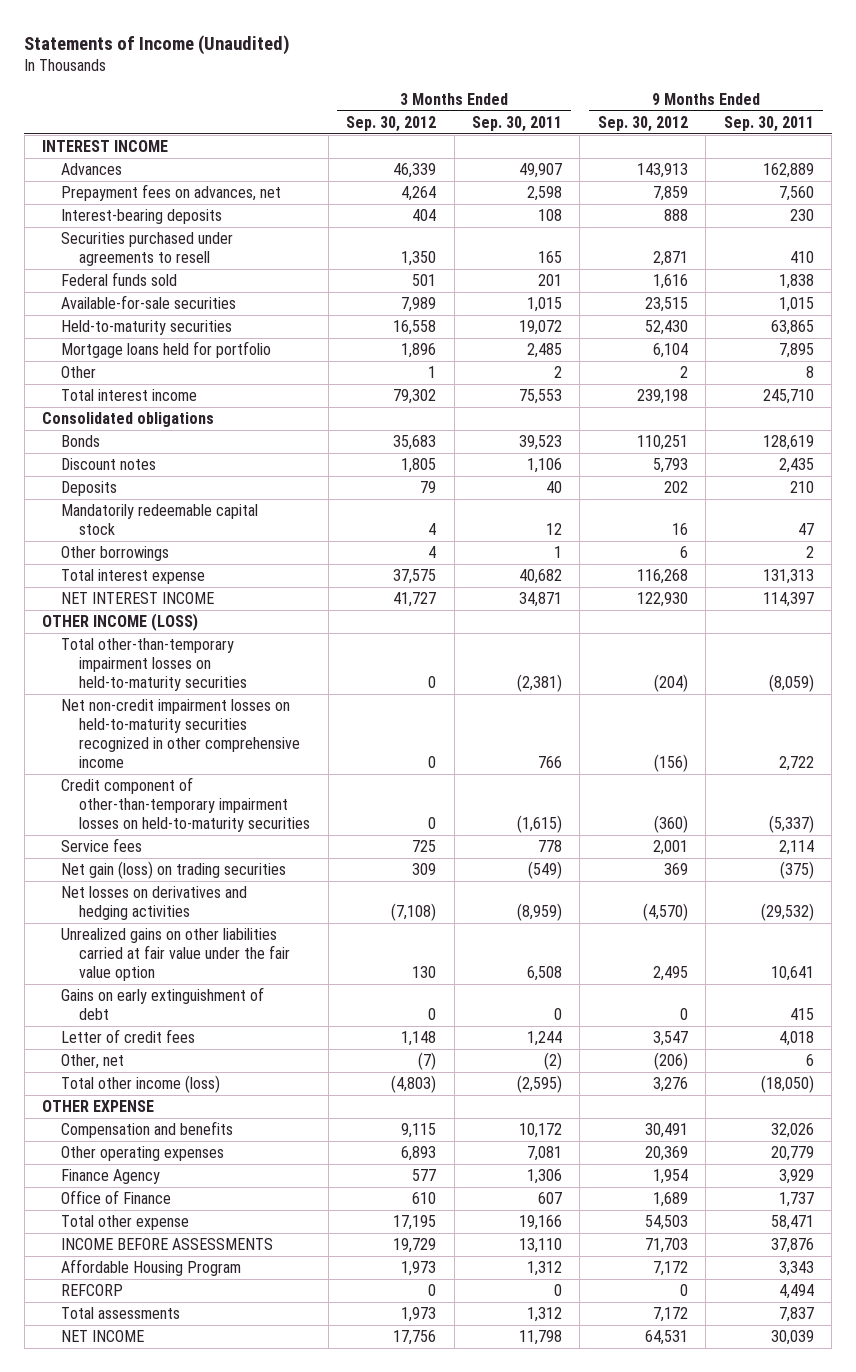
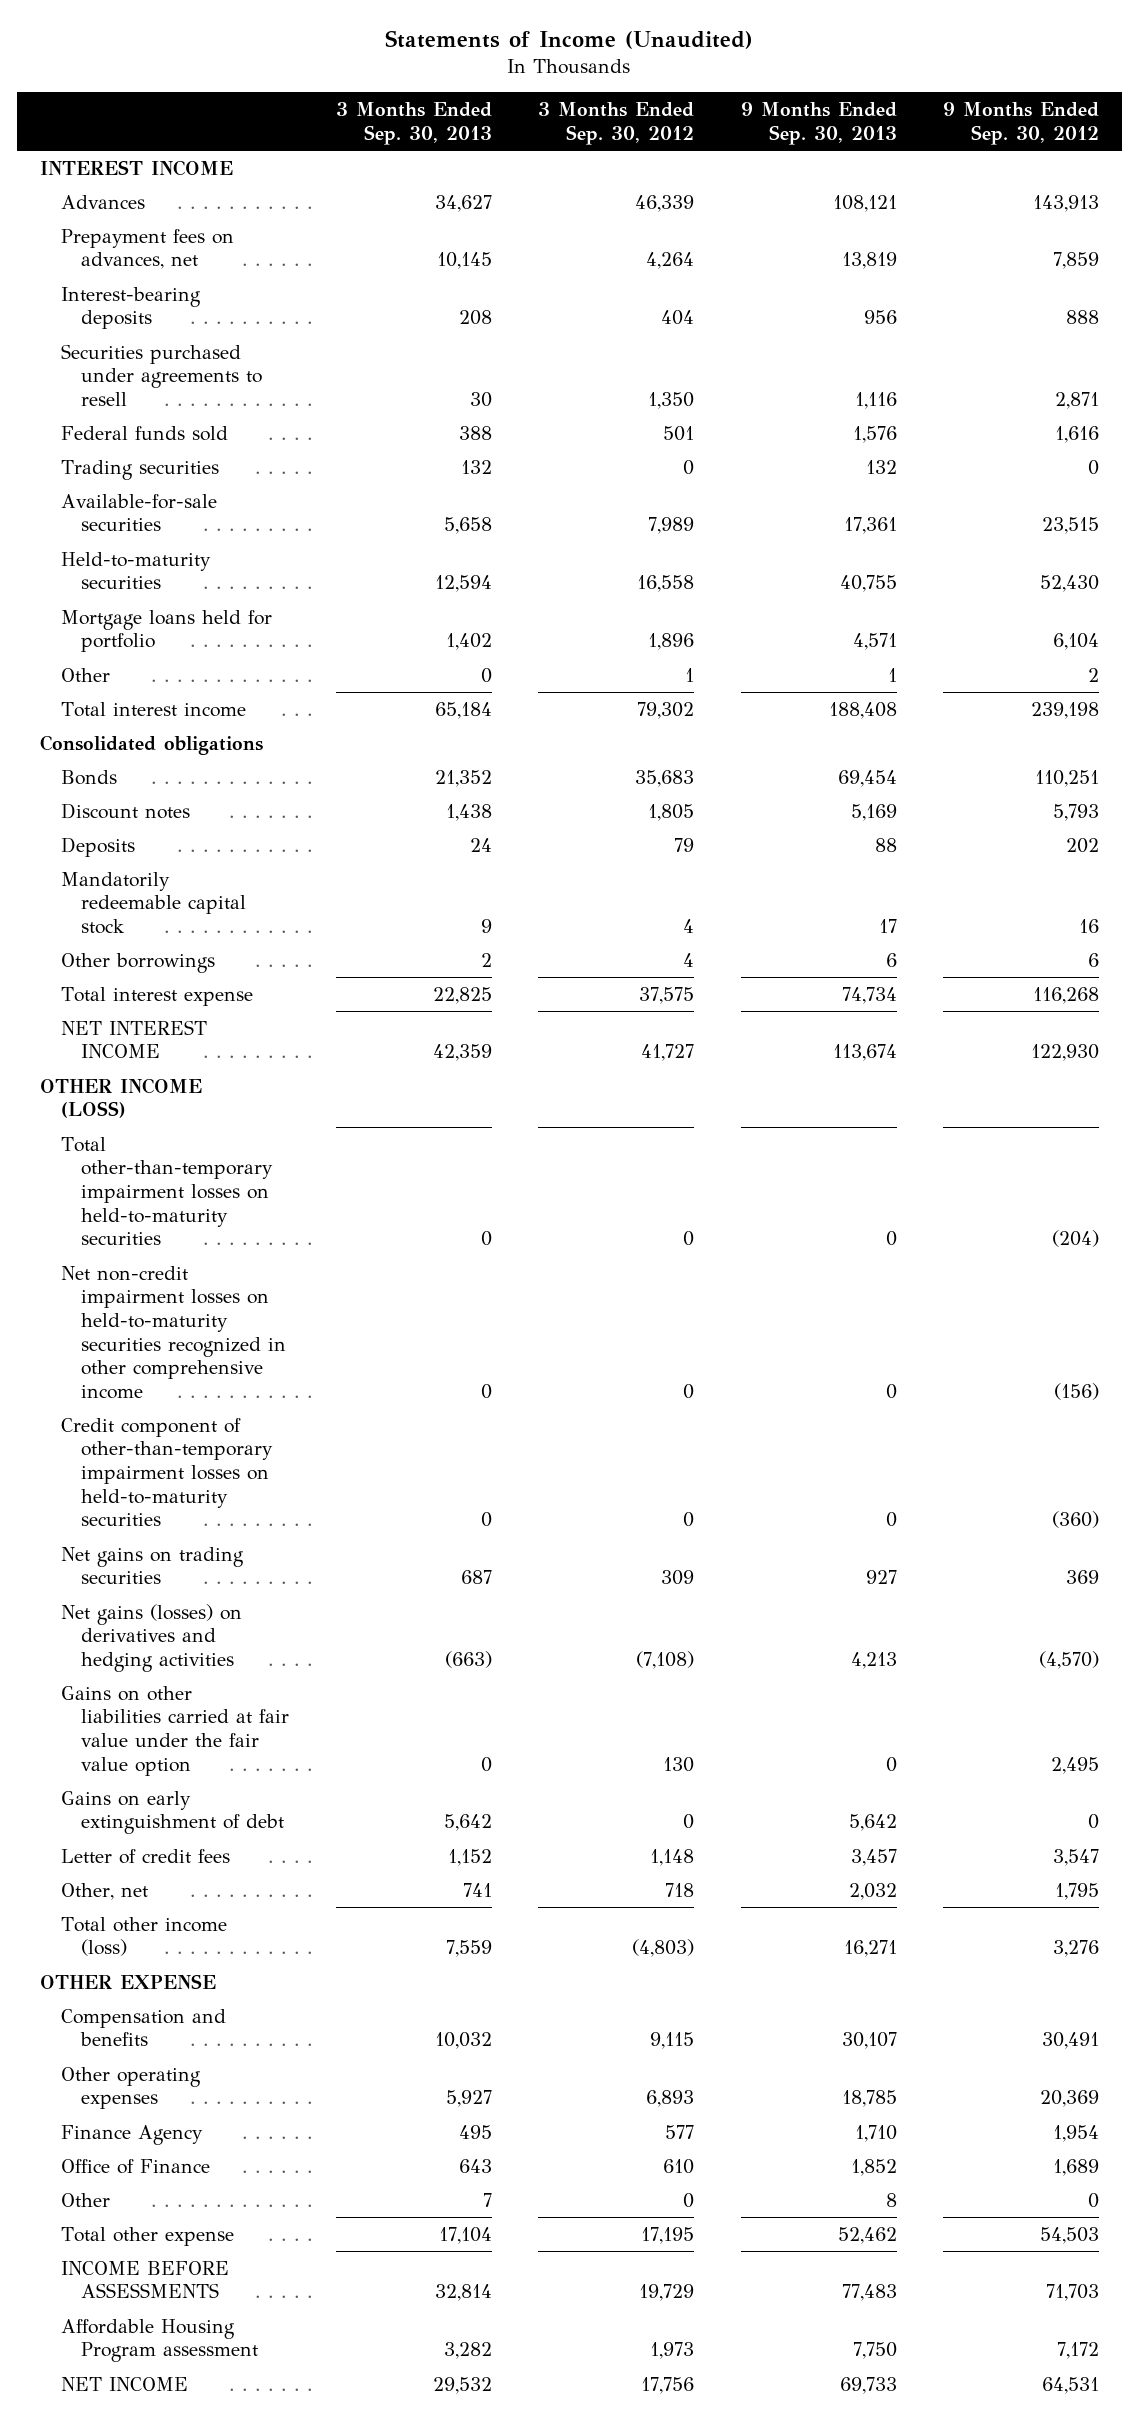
[472,116,563,133] Sep. 30, 2011 -> none
[723,116,814,133] Sep. 30, 2011 -> none
none -> [335,102,492,145] 3 Months Ended Sep. 30, 2013
none -> [740,102,897,145] 9 Months Ended Sep. 30, 2013
none -> [60,459,219,480] Trading securities
[60,838,142,853] Service fees -> none
[60,861,286,880] Net gain (loss) on trading securities -> [60,1546,244,1585] Net gains on trading securities
[60,886,247,921] Net losses on derivatives and hedging activities -> [60,1603,242,1673] Net gains (losses) on derivatives and hedging activities
[60,928,291,982] Unrealized gains on other liabilities carried at fair value under the fair value option -> [60,1685,290,1776] Gains on other liabilities carried at fair value under the fair value option
[418,1052,437,1071] (7) -> [665,1882,695,1897] 718
[653,1052,688,1071] (206) -> [1054,1882,1099,1900] 1,795
none -> [60,2192,110,2207] Other
[60,1284,123,1297] REFCORP -> none
[60,1307,180,1320] Total assessments -> none
[60,1259,241,1277] Affordable Housing Program -> [60,2318,259,2363] Affordable Housing Program assessment

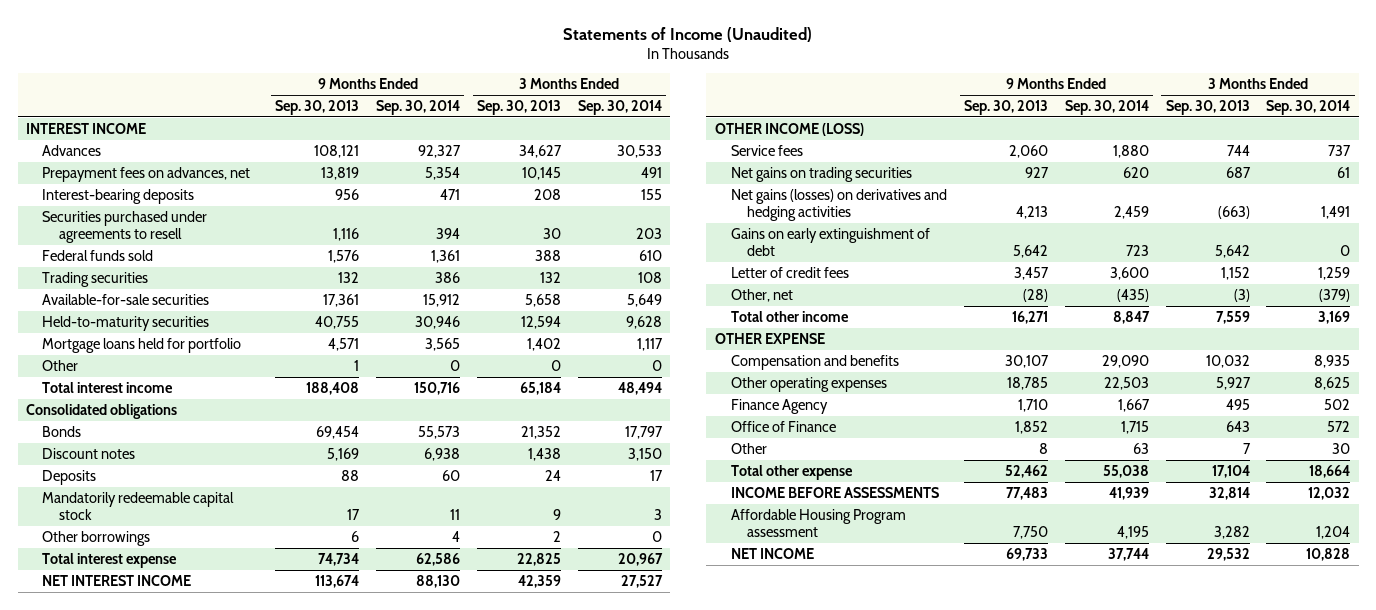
[538,102,695,145] 3 Months Ended Sep. 30, 2012 -> none
[942,102,1099,145] 9 Months Ended Sep. 30, 2012 -> none
none -> [376,99,461,115] Sep. 30, 2014
none -> [577,99,662,115] Sep. 30, 2014
[60,1136,274,1246] Total other-than-temporary impairment losses on held-to-maturity securities -> none
[60,1265,287,1399] Net non-credit impairment losses on held-to-maturity securities recognized in other comprehensive income -> none
[60,1417,274,1527] Credit component of other-than-temporary impairment losses on held-to-maturity securities -> none
none -> [731,144,804,156] Service fees
[60,1685,290,1776] Gains on other liabilities carried at fair value under the fair value option -> none
[462,1882,492,1897] 741 -> [1233,288,1250,302] (3)
[848,1882,897,1900] 2,032 -> [1022,288,1048,302] (28)
[60,1916,227,1957] Total other income (loss) -> [731,310,850,322] Total other income

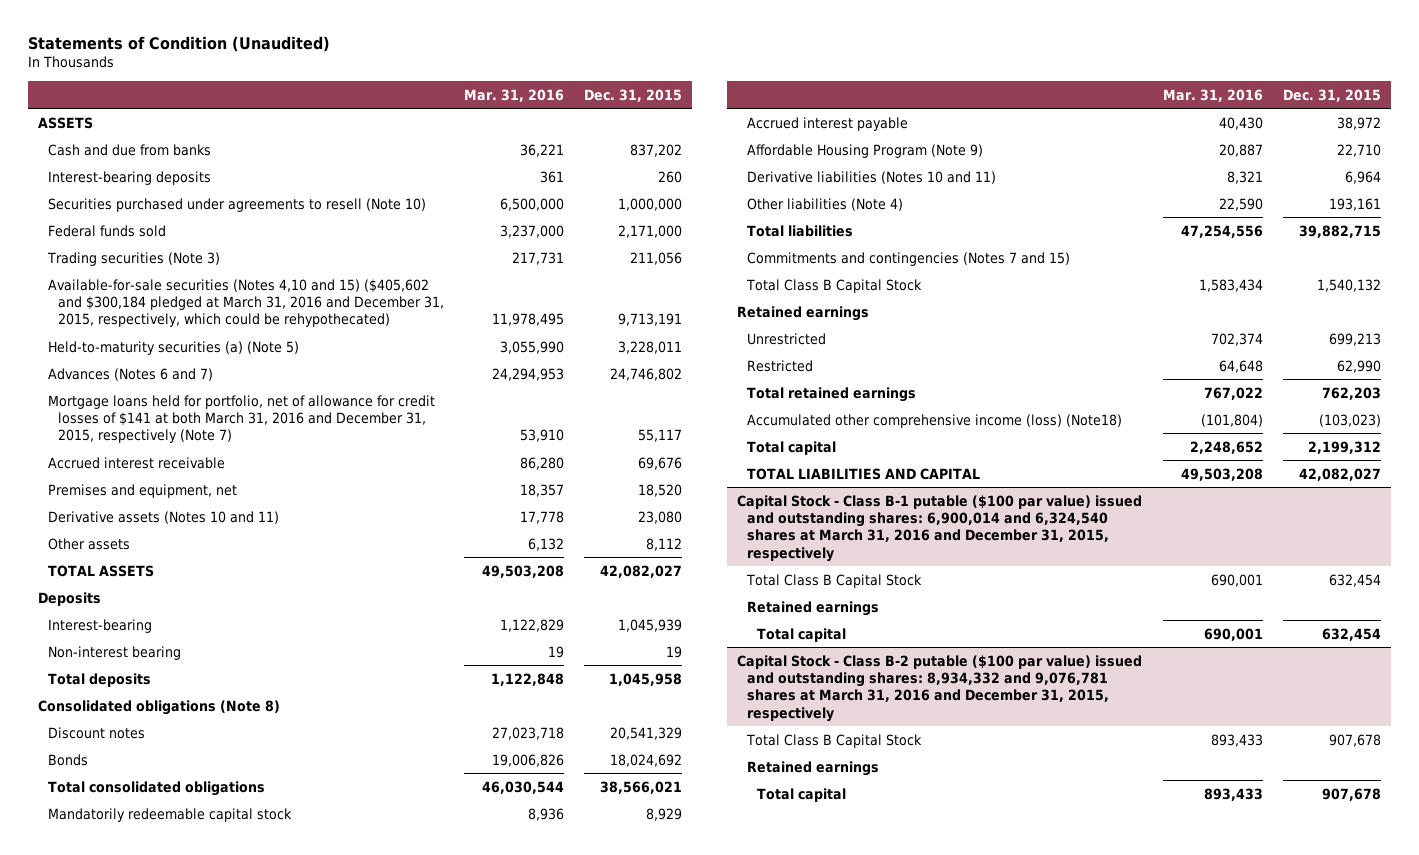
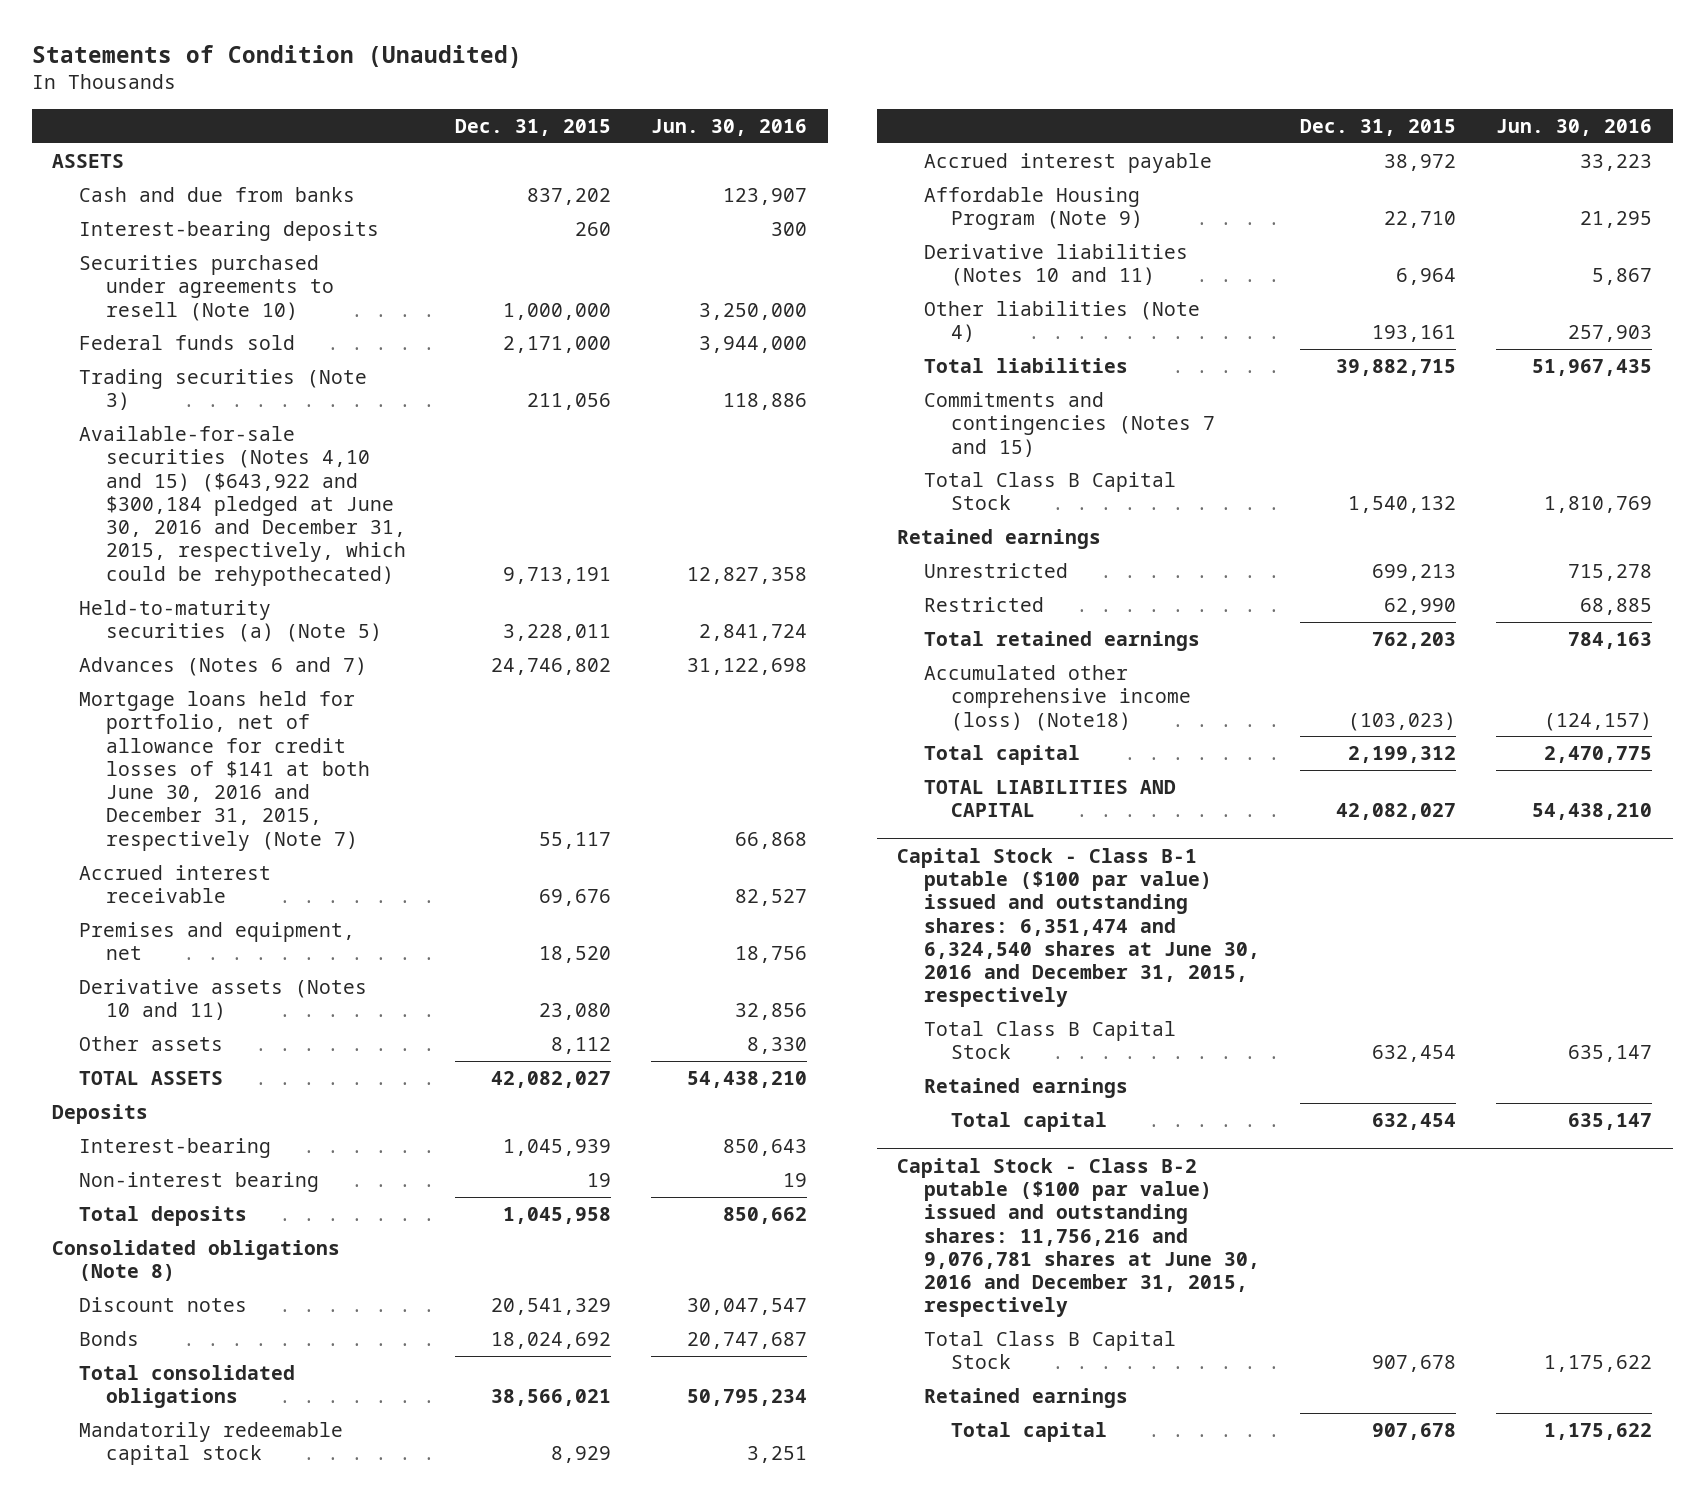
[464,88,565,102] Mar. 31, 2016 -> none
none -> [651,119,808,137] Jun. 30, 2016
[47,278,444,328] Available-for-sale securities (Notes 4,10 and 15) ($405,602 and $300,184 pledged at March 31, 2016 and December 31, 2015, respectively, which could be rehypothecated) -> [78,425,406,586] Available-for-sale securities (Notes 4,10 and 15) ($643,922 and $300,184 pledged at June 30, 2016 and December 31, 2015, respectively, which could be rehypothecated)
[47,394,435,444] Mortgage loans held for portfolio, net of allowance for credit losses of $141 at both March 31, 2016 and December 31, 2015, respectively (Note 7) -> [78,690,370,851] Mortgage loans held for portfolio, net of allowance for credit losses of $141 at both June 30, 2016 and December 31, 2015, respectively (Note 7)
[736,494,1142,562] Capital Stock - Class B-1 putable ($100 par value) issued and outstanding shares: 6,900,014 and 6,324,540 shares at March 31, 2016 and December 31, 2015, respectively -> [897,847,1260,1008] Capital Stock - Class B-1 putable ($100 par value) issued and outstanding shares: 6,351,474 and 6,324,540 shares at June 30, 2016 and December 31, 2015, respectively
[736,654,1142,722] Capital Stock - Class B-2 putable ($100 par value) issued and outstanding shares: 8,934,332 and 9,076,781 shares at March 31, 2016 and December 31, 2015, respectively -> [897,1157,1260,1318] Capital Stock - Class B-2 putable ($100 par value) issued and outstanding shares: 11,756,216 and 9,076,781 shares at June 30, 2016 and December 31, 2015, respectively

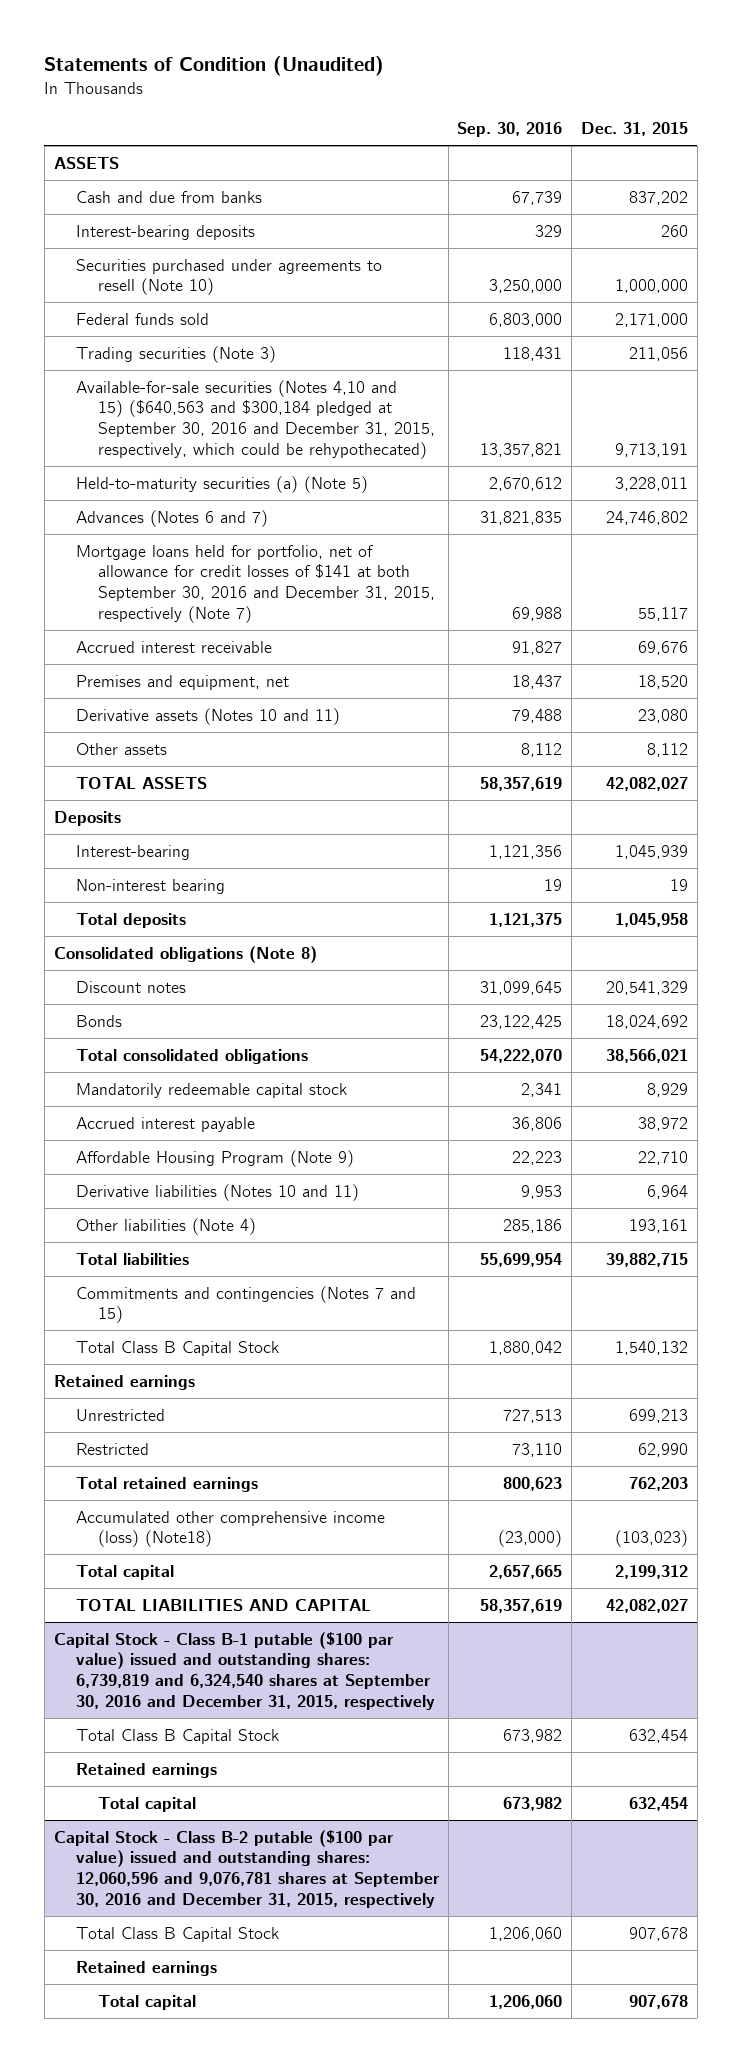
[651,119,808,137] Jun. 30, 2016 -> none
none -> [457,122,563,138] Sep. 30, 2016
[78,425,406,586] Available-for-sale securities (Notes 4,10 and 15) ($643,922 and $300,184 pledged at June 30, 2016 and December 31, 2015, respectively, which could be rehypothecated) -> [75,379,436,459] Available-for-sale securities (Notes 4,10 and 15) ($640,563 and $300,184 pledged at September 30, 2016 and December 31, 2015, respectively, which could be rehypothecated)
[78,690,370,851] Mortgage loans held for portfolio, net of allowance for credit losses of $141 at both June 30, 2016 and December 31, 2015, respectively (Note 7) -> [75,544,436,623] Mortgage loans held for portfolio, net of allowance for credit losses of $141 at both September 30, 2016 and December 31, 2015, respectively (Note 7)
[897,847,1260,1008] Capital Stock - Class B-1 putable ($100 par value) issued and outstanding shares: 6,351,474 and 6,324,540 shares at June 30, 2016 and December 31, 2015, respectively -> [53,1631,435,1710] Capital Stock - Class B-1 putable ($100 par value) issued and outstanding shares: 6,739,819 and 6,324,540 shares at September 30, 2016 and December 31, 2015, respectively
[897,1157,1260,1318] Capital Stock - Class B-2 putable ($100 par value) issued and outstanding shares: 11,756,216 and 9,076,781 shares at June 30, 2016 and December 31, 2015, respectively -> [53,1829,440,1908] Capital Stock - Class B-2 putable ($100 par value) issued and outstanding shares: 12,060,596 and 9,076,781 shares at September 30, 2016 and December 31, 2015, respectively

